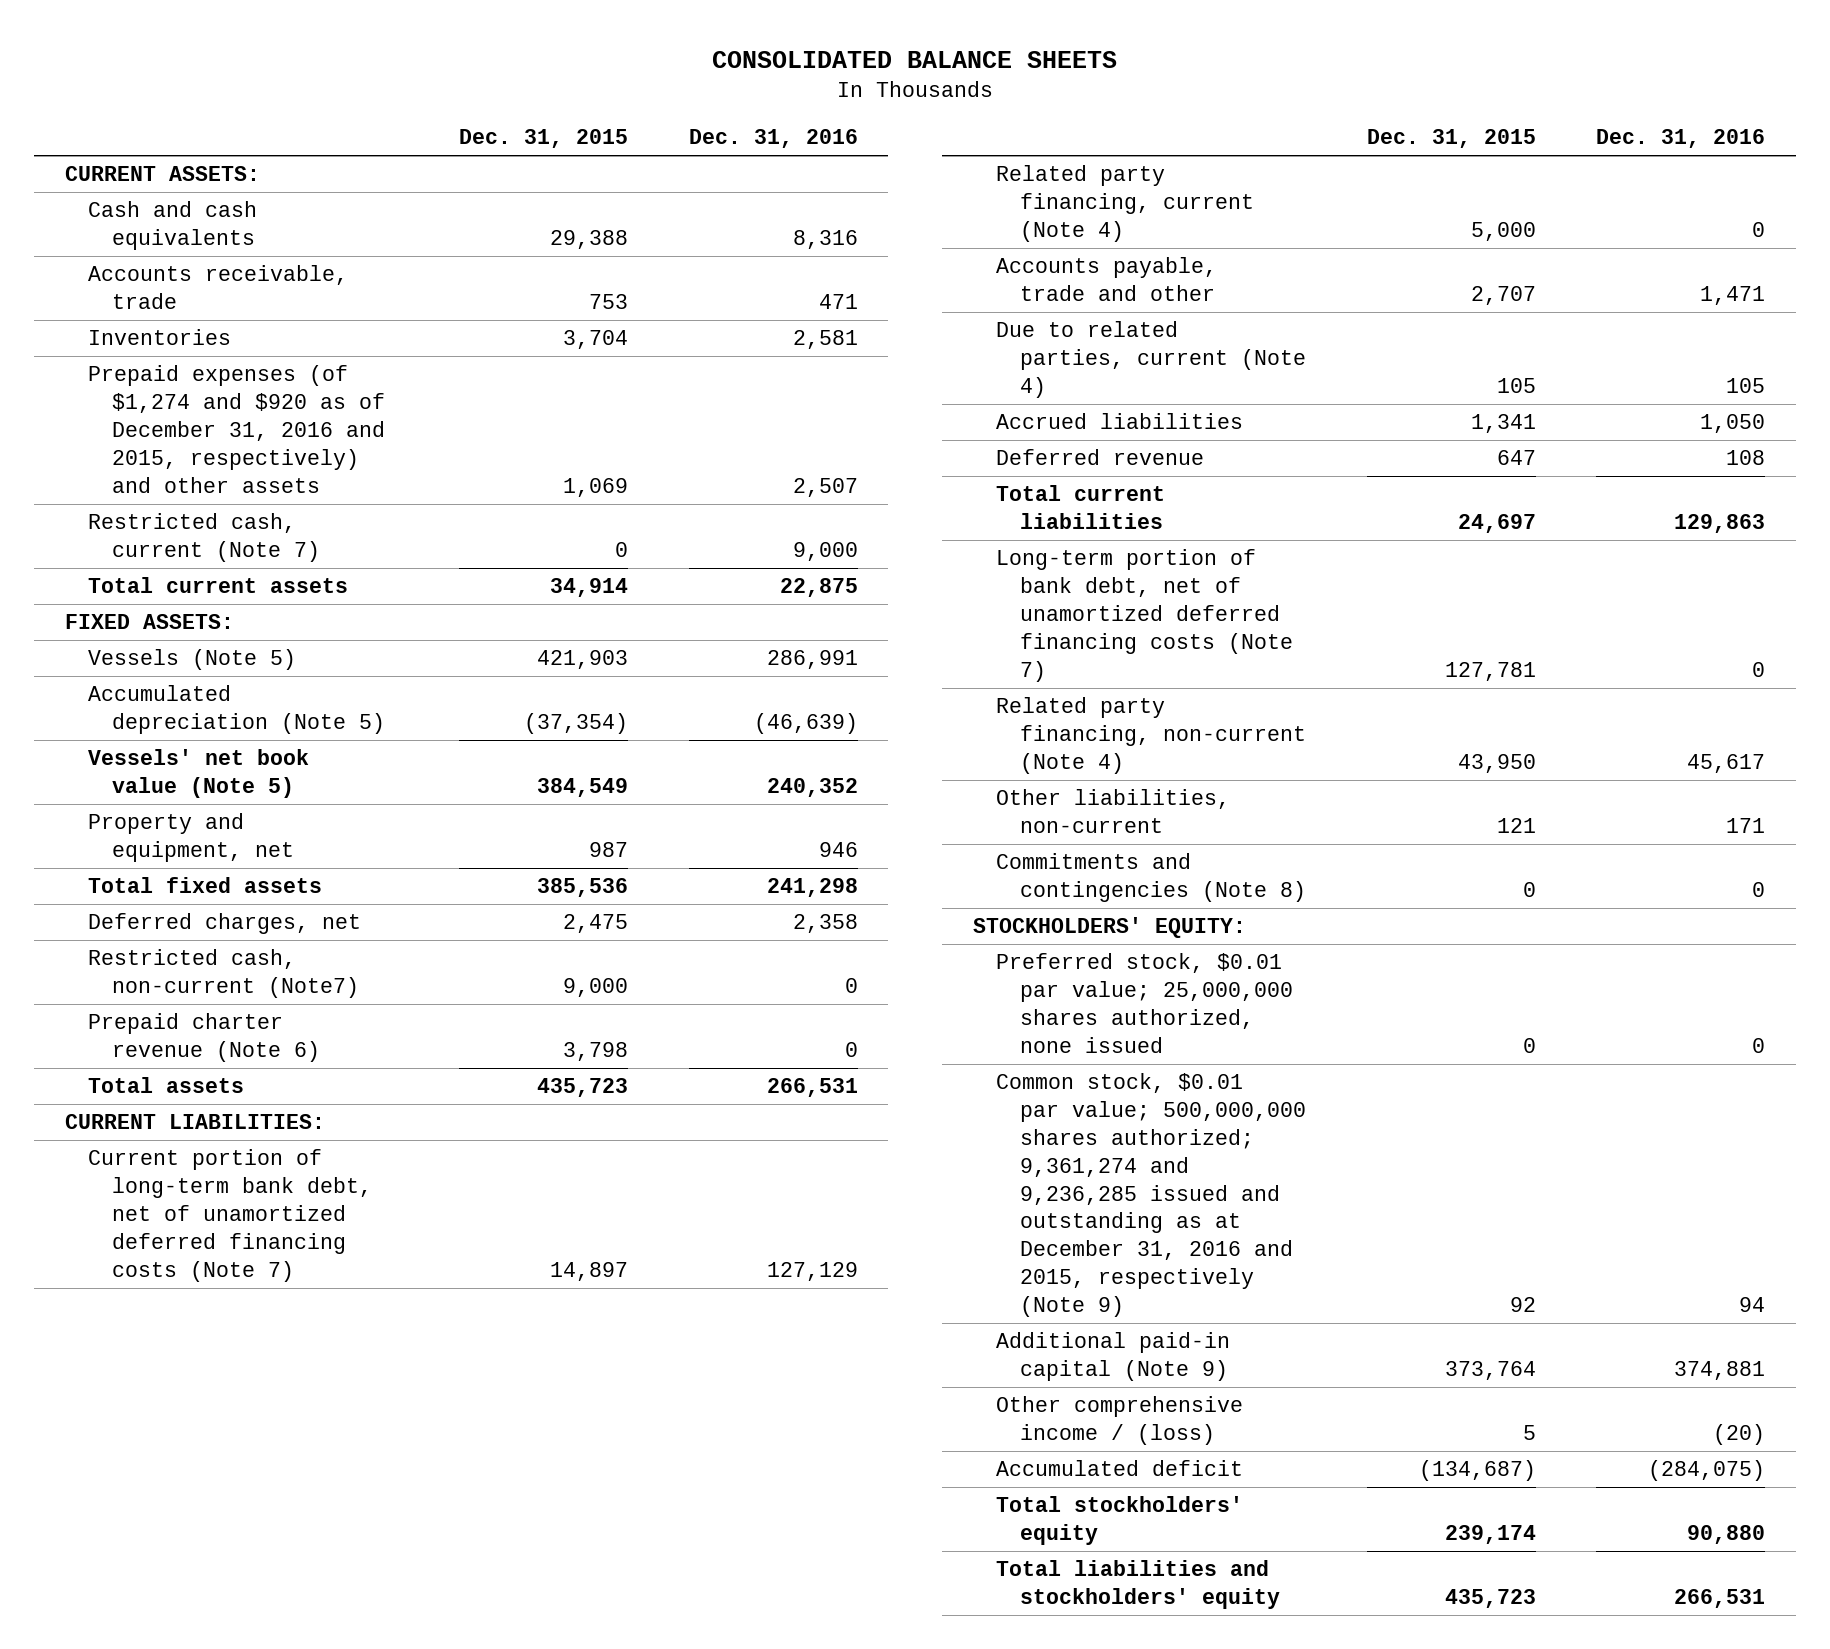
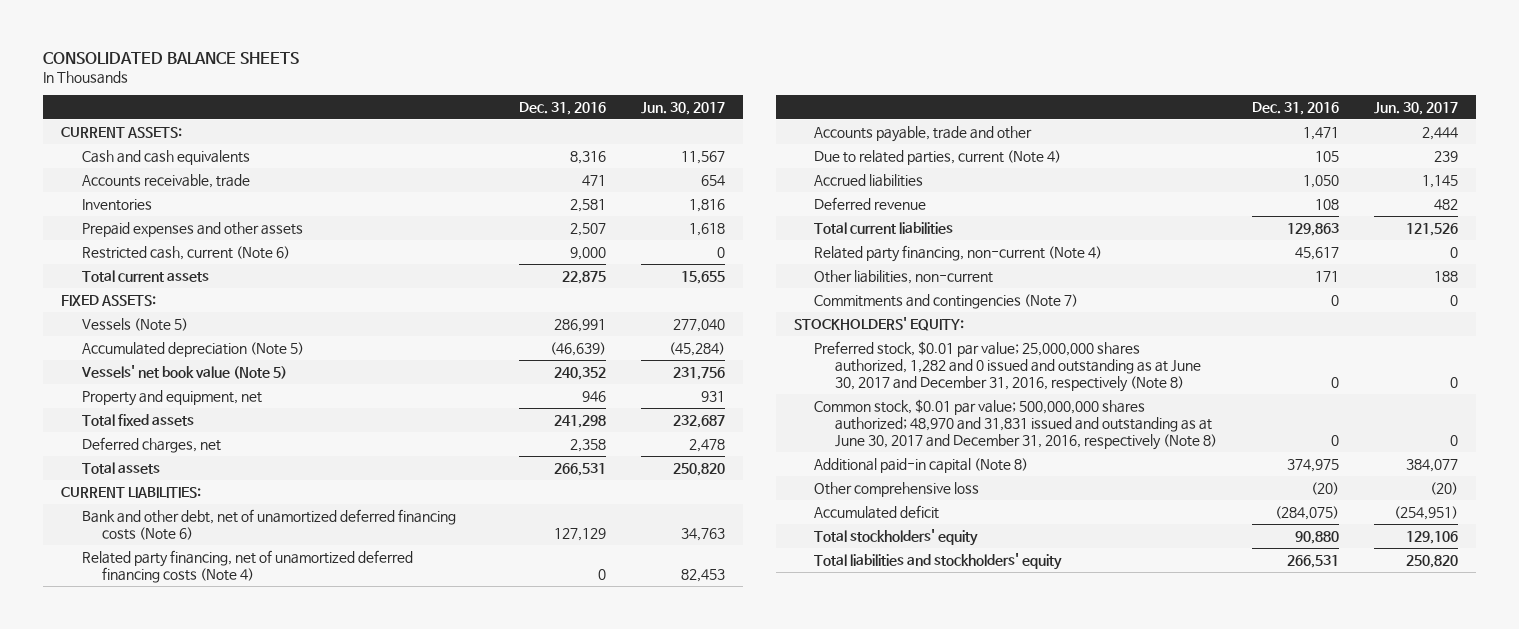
[458,129,628,149] Dec. 31, 2015 -> none
none -> [641,101,726,115] Jun. 30, 2017
[88,365,386,493] Prepaid expenses (of $1,274 and $920 as of December 31, 2016 and 2015, respectively) and other assets -> [81,221,303,237] Prepaid expenses and other assets
[88,513,321,563] Restricted cash, current (Note 7) -> [81,245,290,260] Restricted cash, current (Note 6)
[88,949,360,999] Restricted cash, non-current (Note7) -> none
[88,1013,321,1063] Prepaid charter revenue (Note 6) -> none
[88,1149,373,1282] Current portion of long-term bank debt, net of unamortized deferred financing costs (Note 7) -> [81,508,456,540] Bank and other debt, net of unamortized deferred financing costs (Note 6)
[996,165,1255,242] Related party financing, current (Note 4) -> [81,549,413,583] Related party financing, net of unamortized deferred financing costs (Note 4)
[996,549,1294,682] Long-term portion of bank debt, net of unamortized deferred financing costs (Note 7) -> none
[996,853,1307,903] Commitments and contingencies (Note 8) -> [814,293,1079,309] Commitments and contingencies (Note 7)
[996,953,1294,1053] Preferred stock, $0.01 par value; 25,000,000 shares authorized, none issued -> [814,340,1202,392] Preferred stock, $0.01 par value; 25,000,000 shares authorized, 1,282 and 0 issued and outstanding as at June 30, 2017 and December 31, 2016, respectively (Note 8)
[996,1073,1307,1317] Common stock, $0.01 par value; 500,000,000 shares authorized; 9,361,274 and 9,236,285 issued and outstanding as at December 31, 2016 and 2015, respectively (Note 9) -> [814,398,1218,450] Common stock, $0.01 par value; 500,000,000 shares authorized; 48,970 and 31,831 issued and outstanding as at June 30, 2017 and December 31, 2016, respectively (Note 8)
[1739,1296,1766,1312] 94 -> [1331,434,1340,446] 0
[996,1332,1231,1382] Additional paid-in capital (Note 9) -> [814,457,1029,473] Additional paid-in capital (Note 8)
[1674,1361,1766,1381] 374,881 -> [1287,458,1340,472] 374,975
[996,1396,1244,1446] Other comprehensive income / (loss) -> [814,481,980,497] Other comprehensive loss

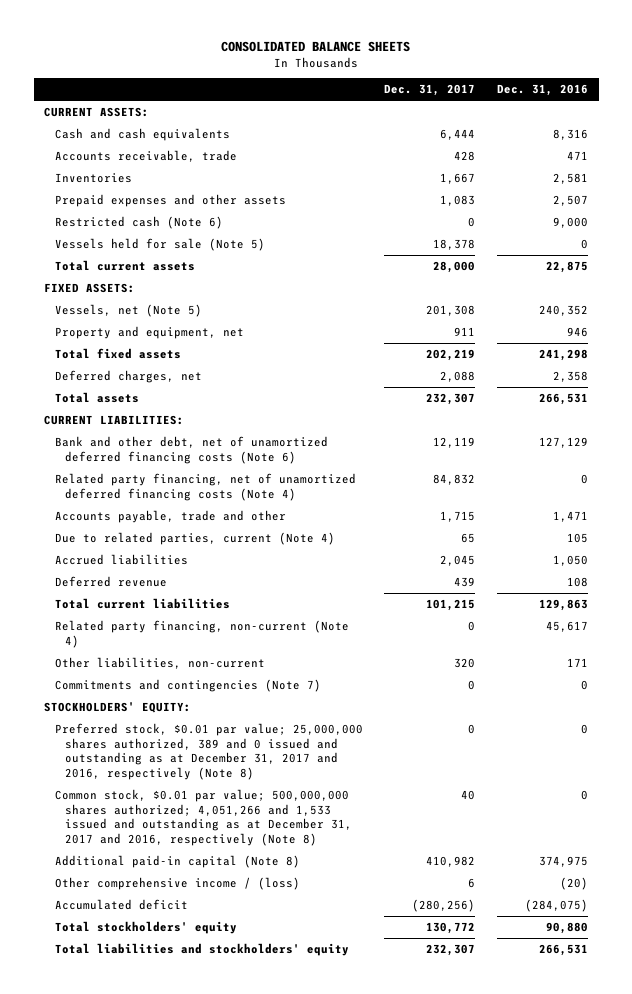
[641,101,726,115] Jun. 30, 2017 -> none
none -> [384,84,476,97] Dec. 31, 2017
[81,245,290,260] Restricted cash, current (Note 6) -> [54,216,223,230] Restricted cash (Note 6)
none -> [54,238,265,252] Vessels held for sale (Note 5)
[81,317,188,331] Vessels (Note 5) -> none
[81,341,304,357] Accumulated depreciation (Note 5) -> none
[80,364,287,379] Vessels' net book value (Note 5) -> [54,304,202,318] Vessels, net (Note 5)
[814,340,1202,392] Preferred stock, $0.01 par value; 25,000,000 shares authorized, 1,282 and 0 issued and outstanding as at June 30, 2017 and December 31, 2016, respectively (Note 8) -> [54,723,363,780] Preferred stock, $0.01 par value; 25,000,000 shares authorized, 389 and 0 issued and outstanding as at December 31, 2017 and 2016, respectively (Note 8)
[814,398,1218,450] Common stock, $0.01 par value; 500,000,000 shares authorized; 48,970 and 31,831 issued and outstanding as at June 30, 2017 and December 31, 2016, respectively (Note 8) -> [54,789,353,846] Common stock, $0.01 par value; 500,000,000 shares authorized; 4,051,266 and 1,533 issued and outstanding as at December 31, 2017 and 2016, respectively (Note 8)
[814,481,980,497] Other comprehensive loss -> [54,877,300,891] Other comprehensive income / (loss)

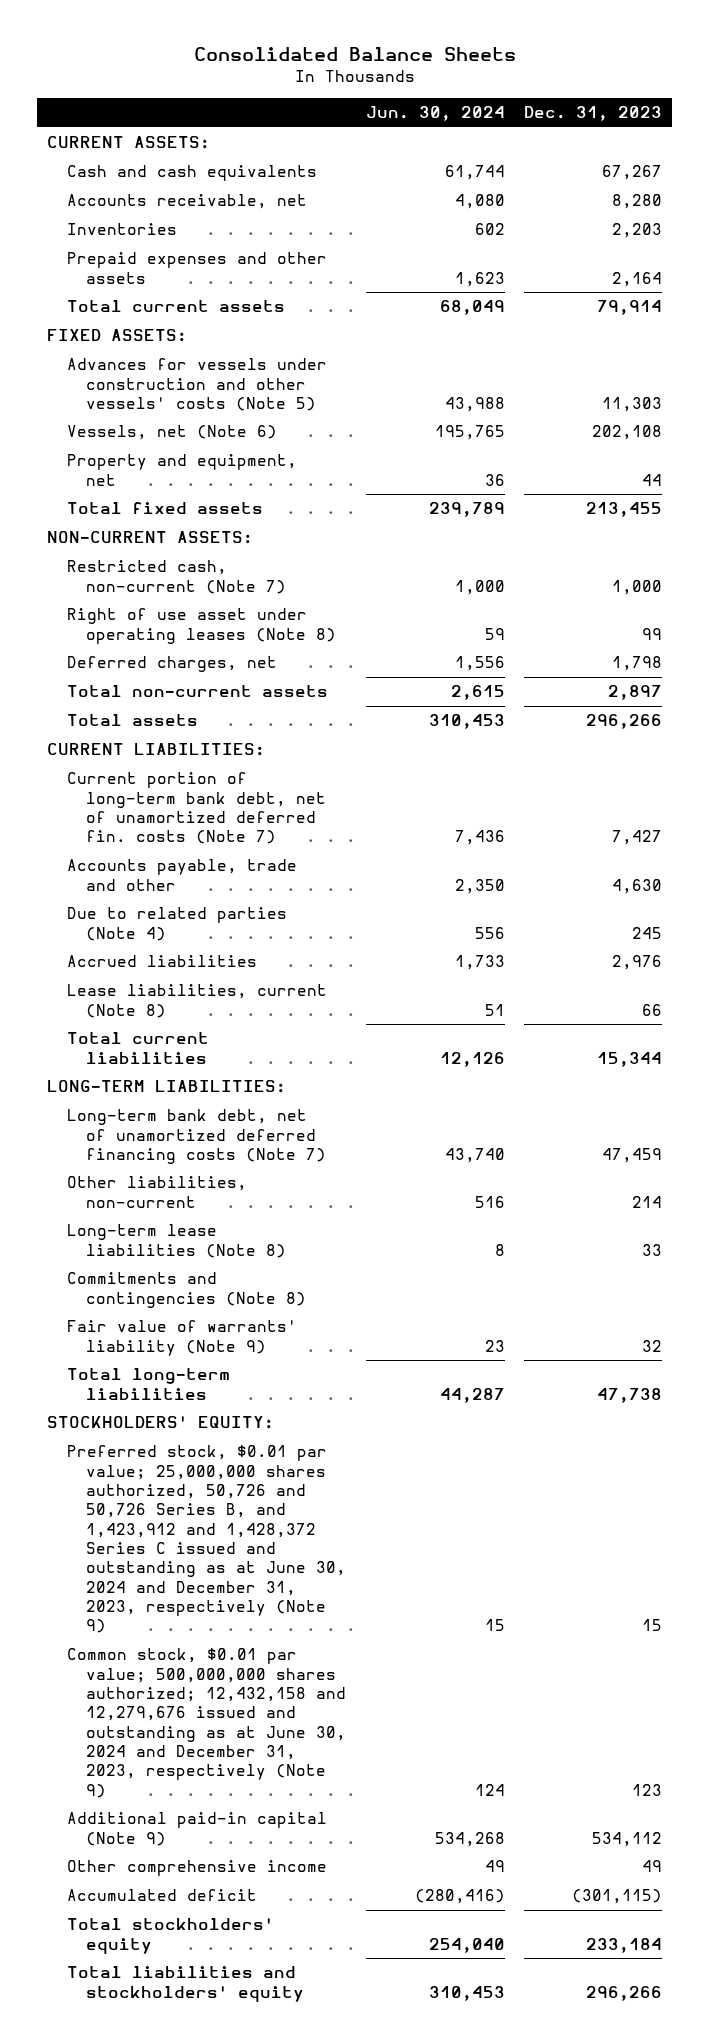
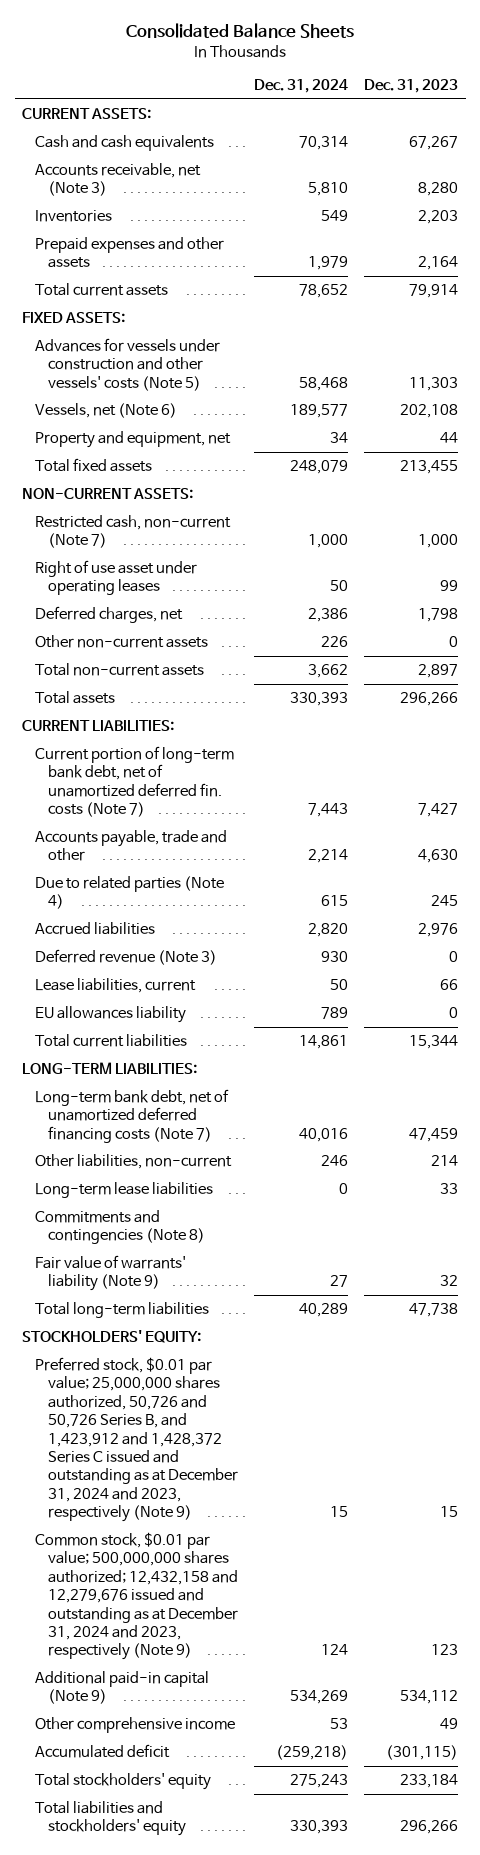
[365,106,505,122] Jun. 30, 2024 -> none
none -> [254,79,349,94] Dec. 31, 2024
[66,194,307,210] Accounts receivable, net -> [35,163,202,197] Accounts receivable, net (Note 3)
[66,608,337,644] Right of use asset under operating leases (Note 8) -> [35,560,198,596] Right of use asset under operating leases
none -> [35,635,209,649] Other non-current assets
none -> [35,949,218,966] Deferred revenue (Note 3)
[66,984,327,1018] Lease liabilities, current (Note 8) -> [35,978,197,994] Lease liabilities, current
none -> [35,1006,187,1024] EU allowances liability
[66,1224,287,1258] Long-term lease liabilities (Note 8) -> [35,1182,214,1199] Long-term lease liabilities
[66,1445,347,1634] Preferred stock, $0.01 par value; 25,000,000 shares authorized, 50,726 and 50,726 Series B, and 1,423,912 and 1,428,372 Series C issued and outstanding as at June 30, 2024 and December 31, 2023, respectively (Note 9) -> [35,1357,239,1523] Preferred stock, $0.01 par value; 25,000,000 shares authorized, 50,726 and 50,726 Series B, and 1,423,912 and 1,428,372 Series C issued and outstanding as at December 31, 2024 and 2023, respectively (Note 9)
[66,1648,347,1798] Common stock, $0.01 par value; 500,000,000 shares authorized; 12,432,158 and 12,279,676 issued and outstanding as at June 30, 2024 and December 31, 2023, respectively (Note 9) -> [35,1532,239,1661] Common stock, $0.01 par value; 500,000,000 shares authorized; 12,432,158 and 12,279,676 issued and outstanding as at December 31, 2024 and 2023, respectively (Note 9)

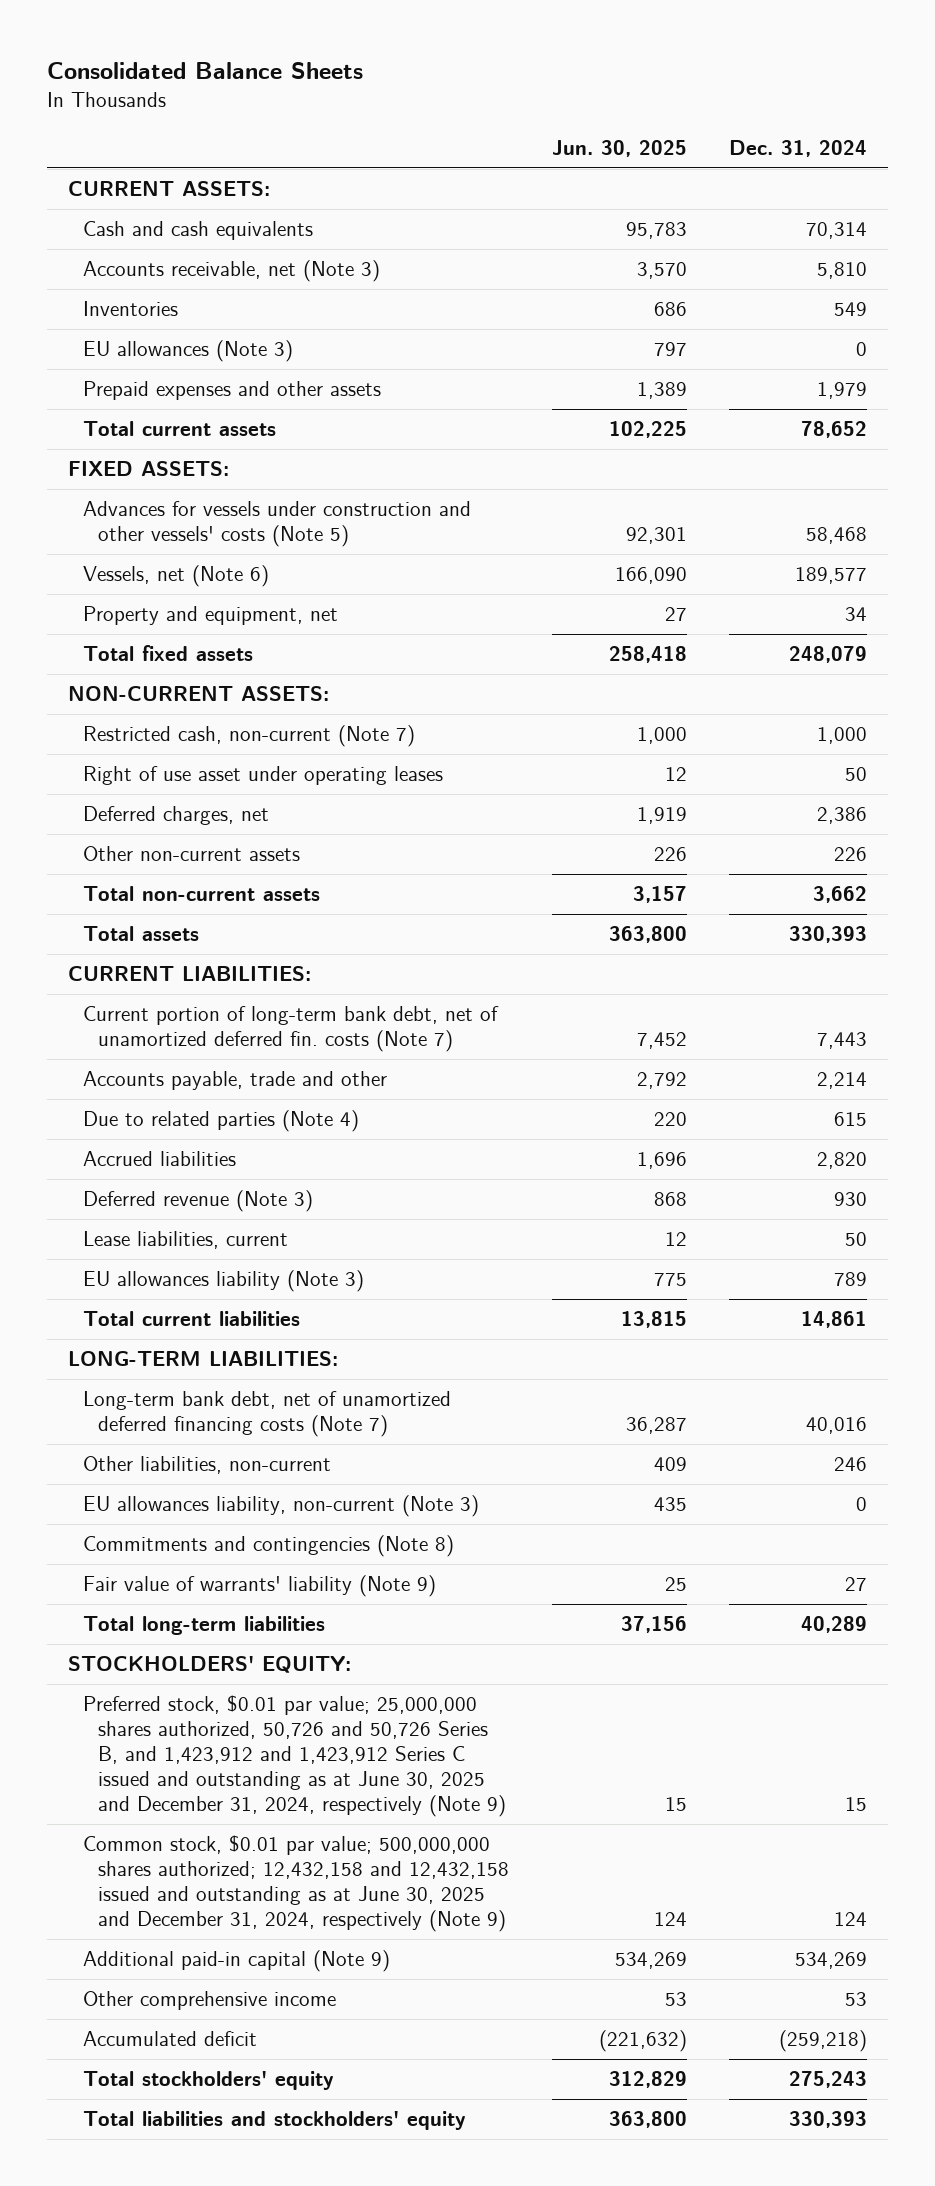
[363,79,458,94] Dec. 31, 2023 -> none
none -> [551,140,687,158] Jun. 30, 2025
none -> [83,340,294,363] EU allowances (Note 3)
[35,1006,187,1024] EU allowances liability -> [83,1270,365,1293] EU allowances liability (Note 3)
[35,1182,214,1199] Long-term lease liabilities -> none
none -> [83,1495,480,1518] EU allowances liability, non-current (Note 3)
[35,1357,239,1523] Preferred stock, $0.01 par value; 25,000,000 shares authorized, 50,726 and 50,726 Series B, and 1,423,912 and 1,428,372 Series C issued and outstanding as at December 31, 2024 and 2023, respectively (Note 9) -> [83,1695,507,1818] Preferred stock, $0.01 par value; 25,000,000 shares authorized, 50,726 and 50,726 Series B, and 1,423,912 and 1,423,912 Series C issued and outstanding as at June 30, 2025 and December 31, 2024, respectively (Note 9)
[35,1532,239,1661] Common stock, $0.01 par value; 500,000,000 shares authorized; 12,432,158 and 12,279,676 issued and outstanding as at December 31, 2024 and 2023, respectively (Note 9) -> [83,1835,510,1933] Common stock, $0.01 par value; 500,000,000 shares authorized; 12,432,158 and 12,432,158 issued and outstanding as at June 30, 2025 and December 31, 2024, respectively (Note 9)

